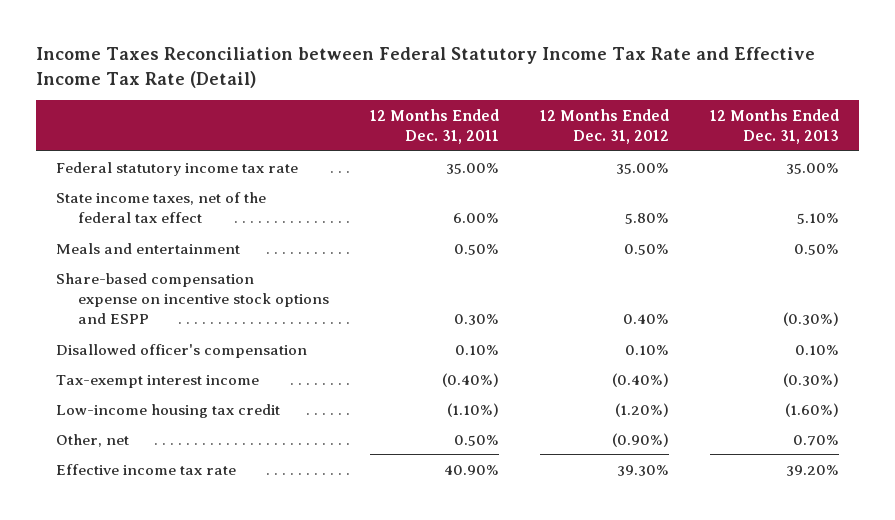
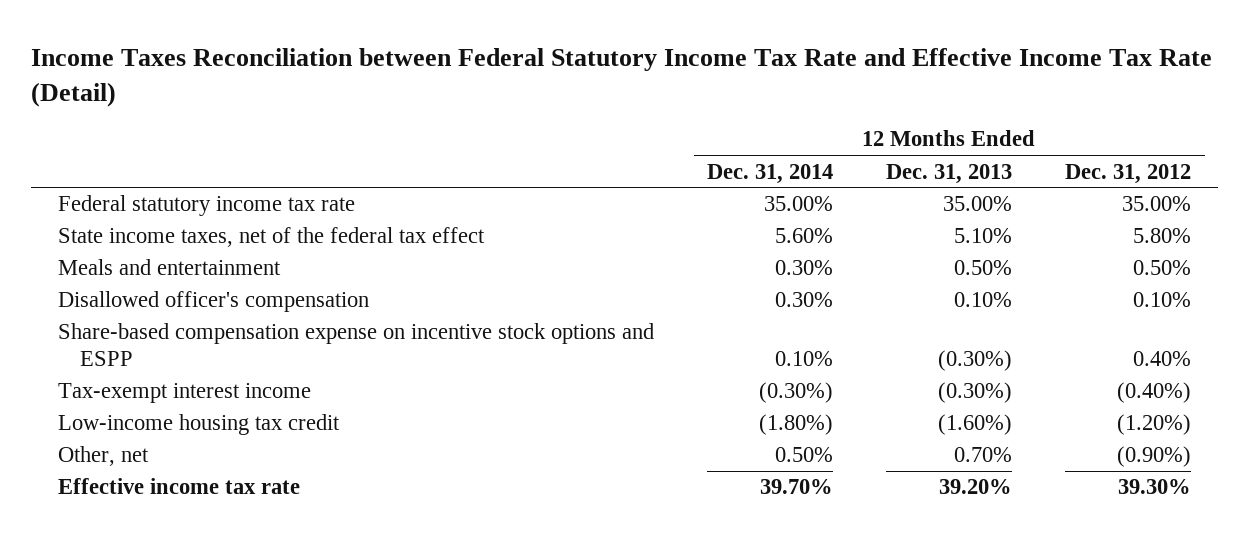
[370,108,500,145] 12 Months Ended Dec. 31, 2011 -> none
none -> [706,163,833,184] Dec. 31, 2014
[56,272,330,325] Share-based compensation expense on incentive stock options and ESPP -> [57,323,654,367] Share-based compensation expense on incentive stock options and ESPP

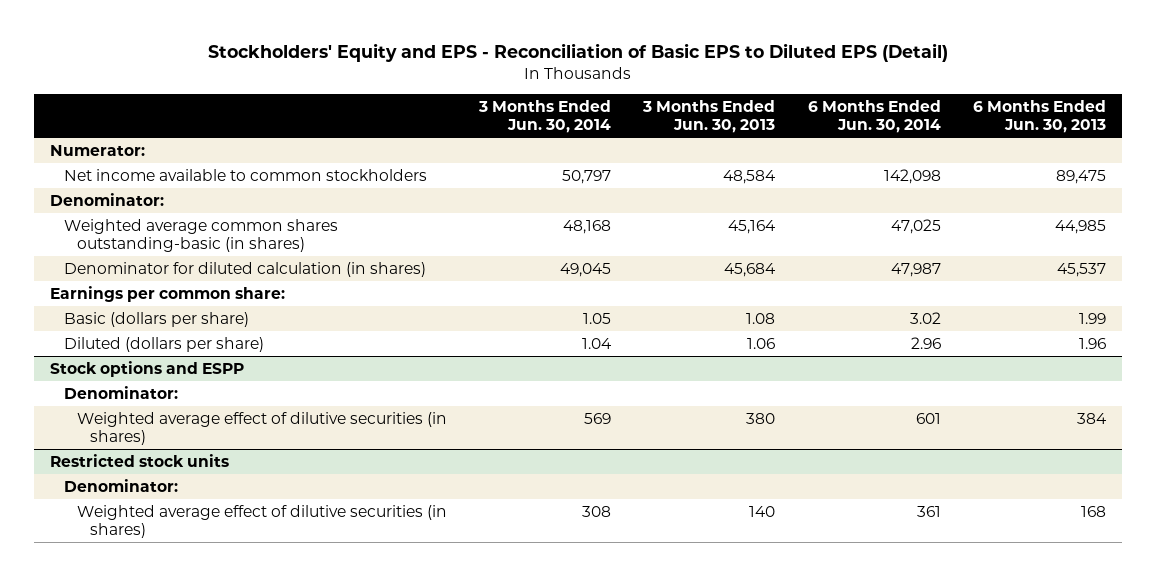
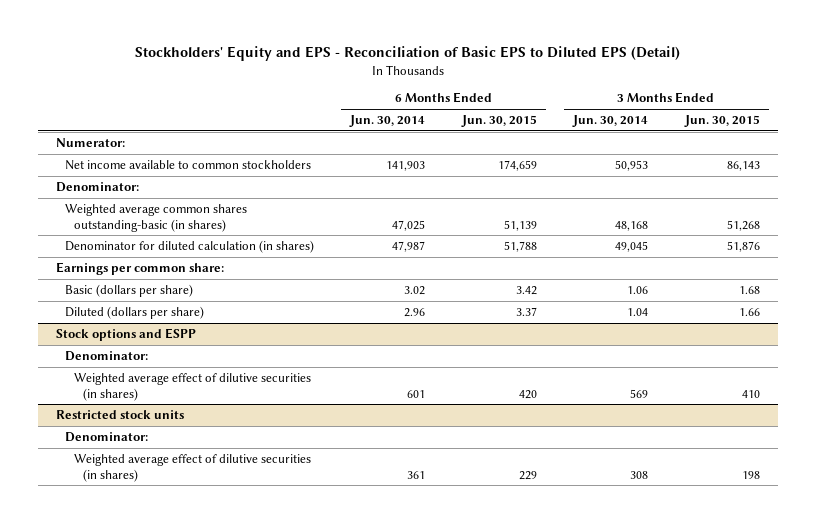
[642,100,776,134] 3 Months Ended Jun. 30, 2013 -> none
[972,100,1106,134] 6 Months Ended Jun. 30, 2013 -> none
none -> [460,115,537,128] Jun. 30, 2015
none -> [683,115,760,128] Jun. 30, 2015
[562,169,612,184] 50,797 -> [615,159,649,171] 50,953
[883,168,941,184] 142,098 -> [386,160,426,171] 141,903
[583,312,612,324] 1.05 -> [627,285,649,294] 1.06

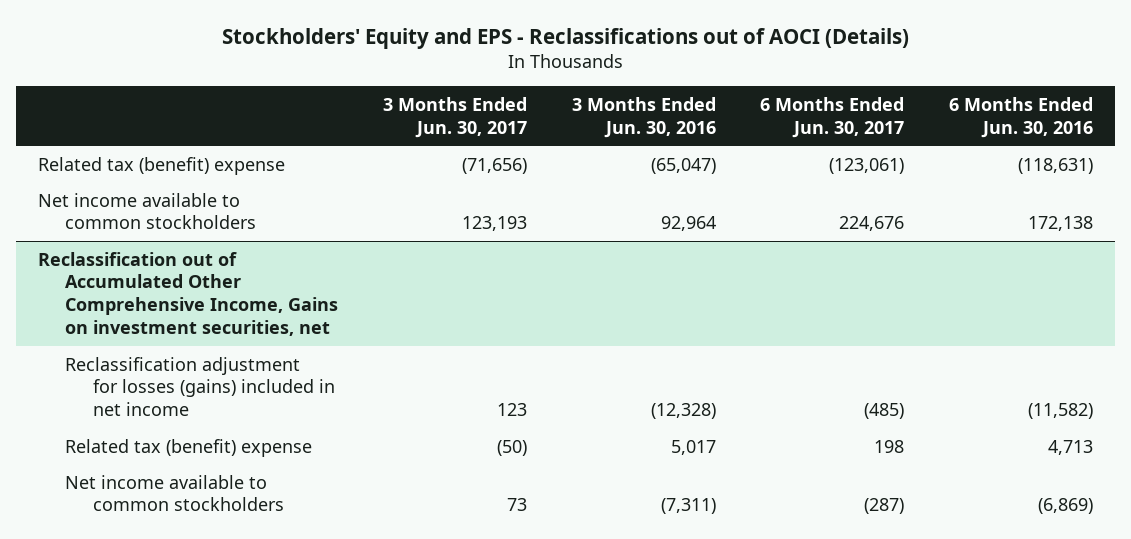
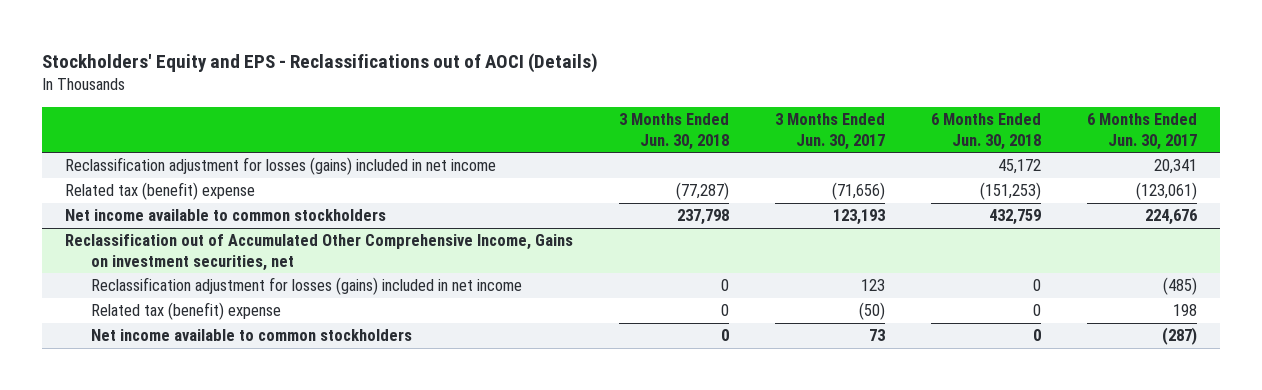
[571,96,716,138] 3 Months Ended Jun. 30, 2016 -> none
[949,96,1094,138] 6 Months Ended Jun. 30, 2016 -> none
none -> [618,113,729,150] 3 Months Ended Jun. 30, 2018
none -> [930,113,1041,150] 6 Months Ended Jun. 30, 2018
none -> [64,157,496,176] Reclassification adjustment for losses (gains) included in net income

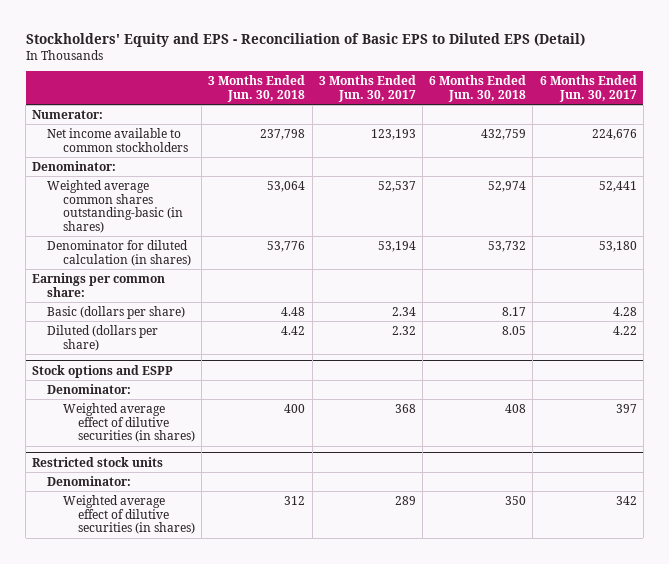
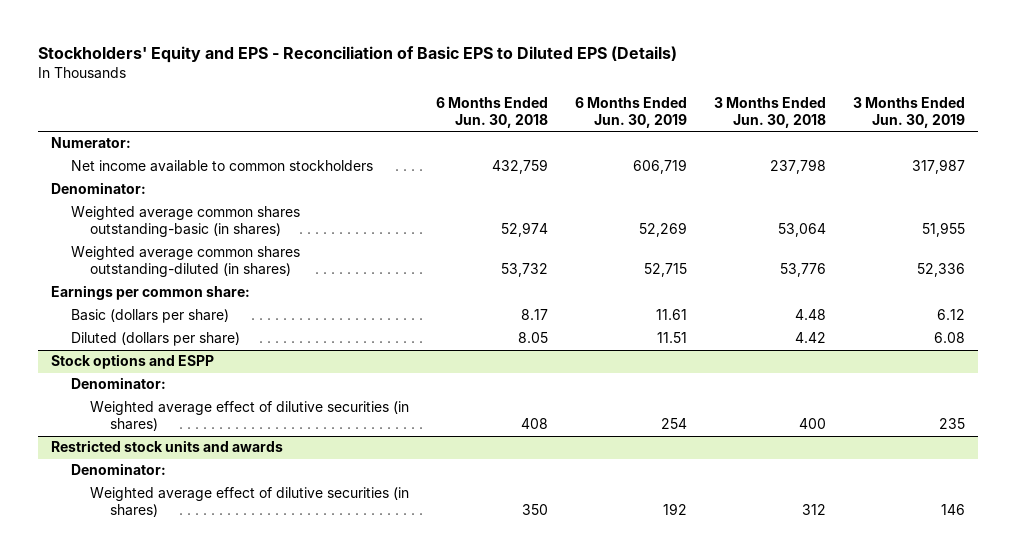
[25,32,585,47] Stockholders' Equity and EPS - Reconciliation of Basic EPS to Diluted EPS (Detail) -> [37,46,677,64] Stockholders' Equity and EPS - Reconciliation of Basic EPS to Diluted EPS (Details)
[318,75,416,103] 3 Months Ended Jun. 30, 2017 -> none
[539,75,637,103] 6 Months Ended Jun. 30, 2017 -> none
none -> [574,97,687,129] 6 Months Ended Jun. 30, 2019
none -> [852,97,965,129] 3 Months Ended Jun. 30, 2019
[47,239,191,266] Denominator for diluted calculation (in shares) -> [70,246,300,278] Weighted average common shares outstanding-diluted (in shares)
[32,456,164,467] Restricted stock units -> [50,440,283,453] Restricted stock units and awards

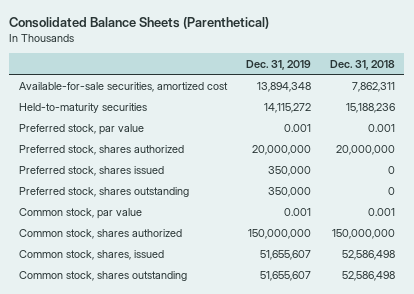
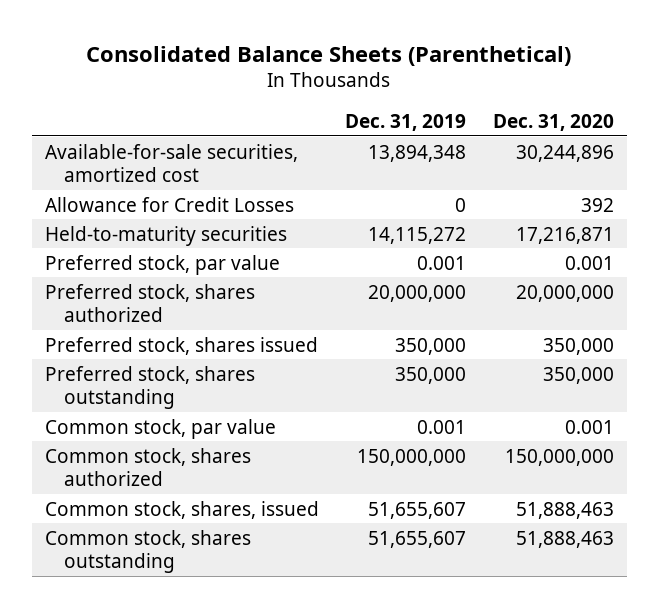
[329,59,395,70] Dec. 31, 2018 -> none
none -> [492,113,614,131] Dec. 31, 2020
none -> [44,196,294,212] Allowance for Credit Losses

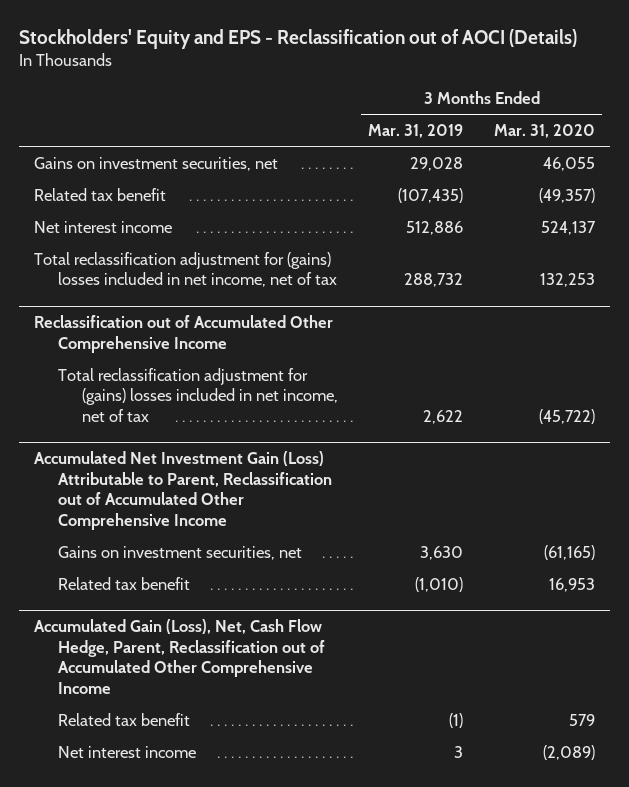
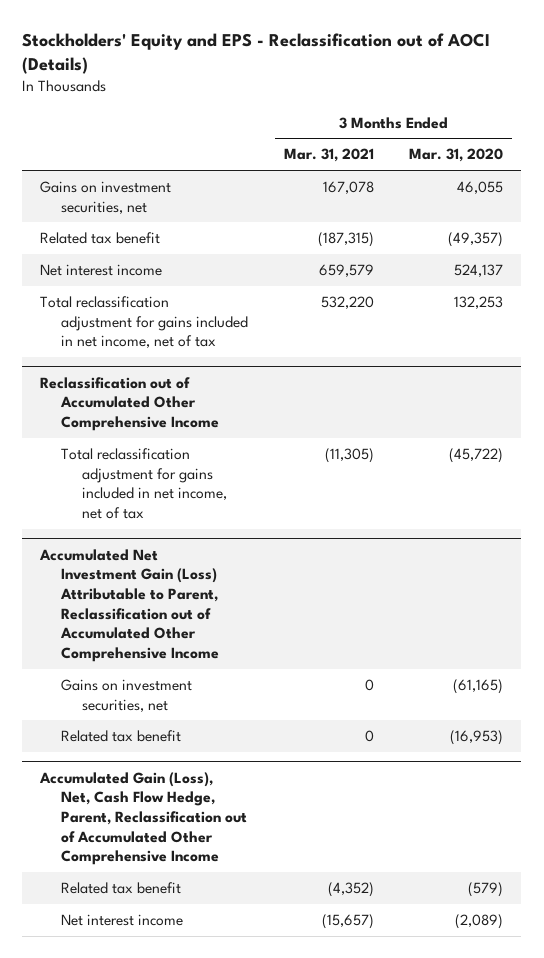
[368,124,464,139] Mar. 31, 2019 -> none
none -> [283,148,374,163] Mar. 31, 2021
[34,251,338,288] Total reclassification adjustment for (gains) losses included in net income, net of tax -> [40,296,249,349] Total reclassification adjustment for gains included in net income, net of tax
[58,367,339,423] Total reclassification adjustment for (gains) losses included in net income, net of tax -> [61,448,228,519] Total reclassification adjustment for gains included in net income, net of tax
[548,577,595,592] 16,953 -> [450,730,504,746] (16,953)
[568,713,595,726] 579 -> [468,882,504,898] (579)

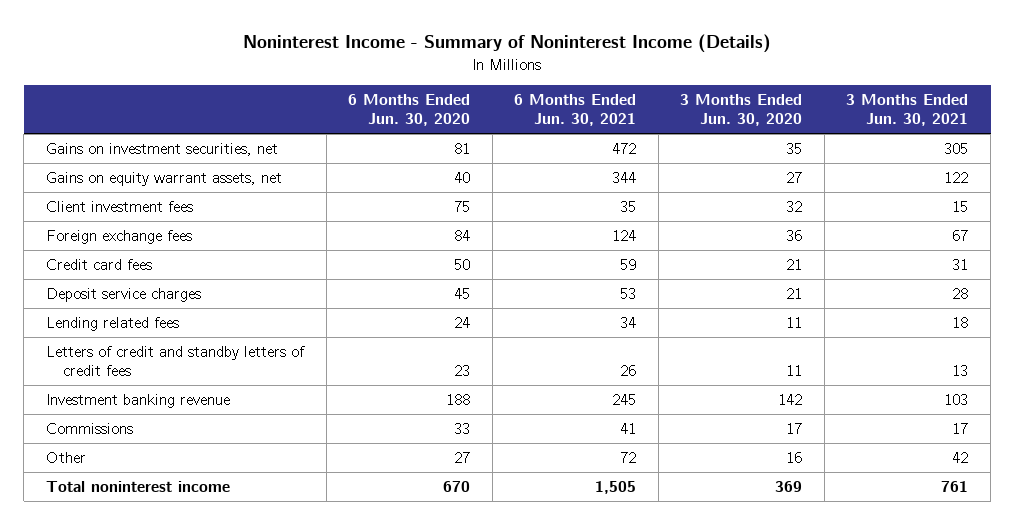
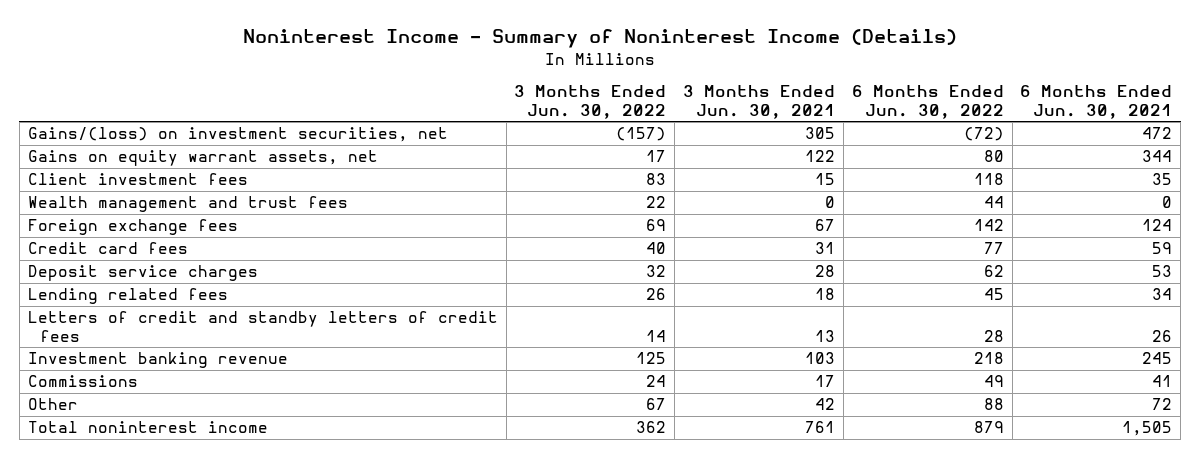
[348,94,471,127] 6 Months Ended Jun. 30, 2020 -> none
[680,94,803,127] 3 Months Ended Jun. 30, 2020 -> none
none -> [514,85,667,119] 3 Months Ended Jun. 30, 2022
none -> [851,85,1004,119] 6 Months Ended Jun. 30, 2022
[46,142,279,156] Gains on investment securities, net -> [27,127,448,143] Gains/(loss) on investment securities, net
none -> [27,196,348,213] Wealth management and trust fees

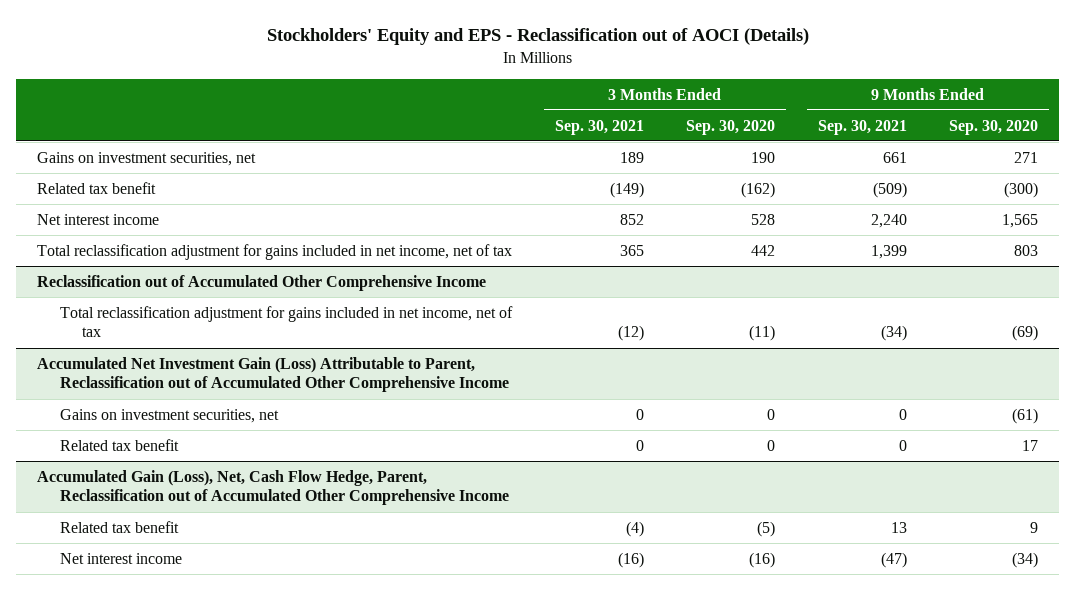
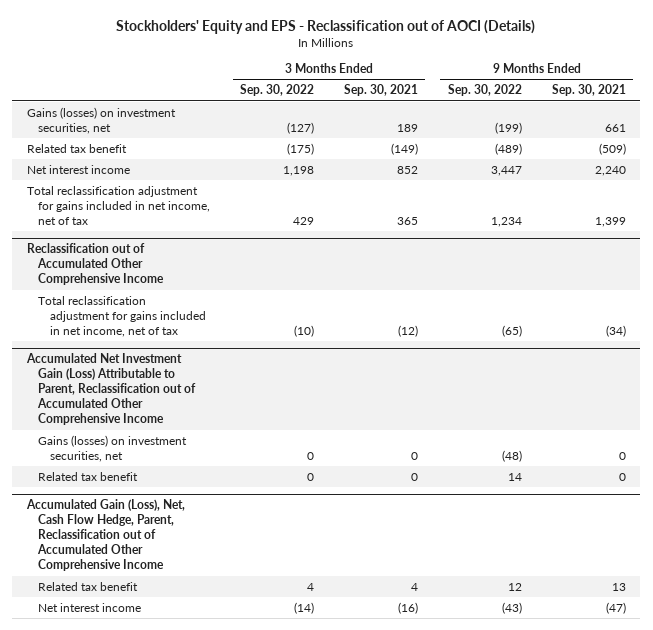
[686,119,776,135] Sep. 30, 2020 -> none
[948,119,1038,135] Sep. 30, 2020 -> none
none -> [240,84,315,97] Sep. 30, 2022
none -> [447,84,522,97] Sep. 30, 2022
[37,151,257,166] Gains on investment securities, net -> [27,106,177,134] Gains (losses) on investment securities, net
[59,408,279,423] Gains on investment securities, net -> [38,434,188,462] Gains (losses) on investment securities, net
[625,520,644,537] (4) -> [410,582,418,591] 4

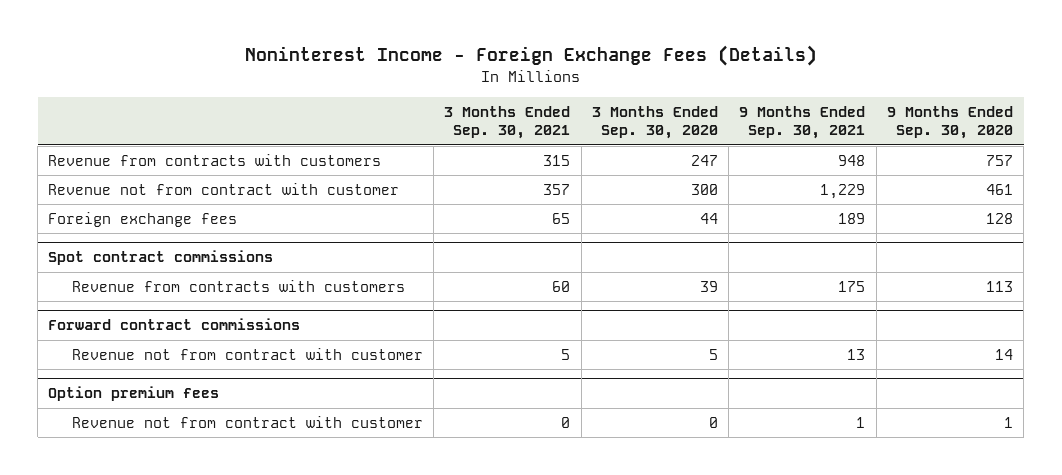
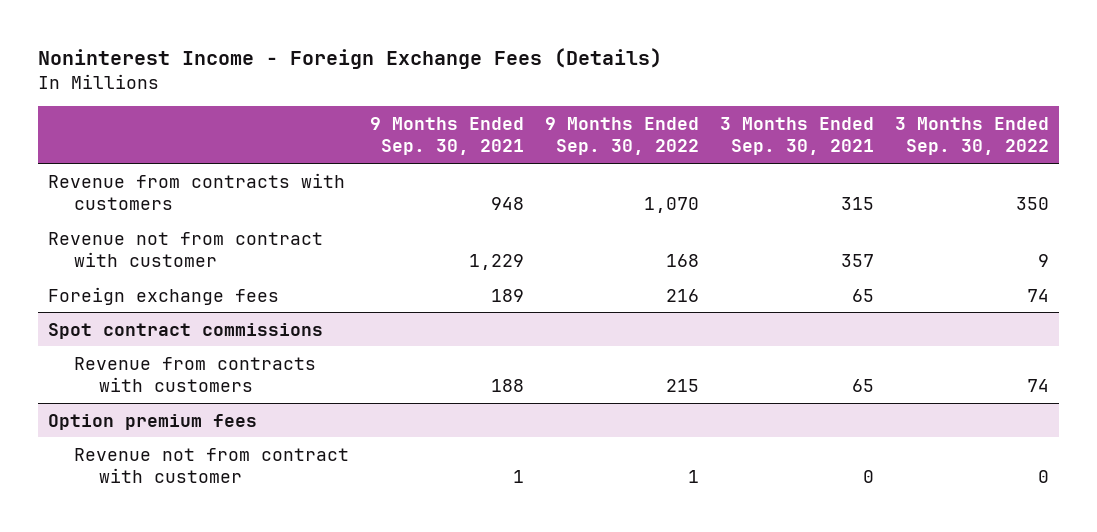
[591,105,718,140] 3 Months Ended Sep. 30, 2020 -> none
[887,105,1014,140] 9 Months Ended Sep. 30, 2020 -> none
none -> [544,116,699,156] 9 Months Ended Sep. 30, 2022
none -> [894,116,1049,156] 3 Months Ended Sep. 30, 2022
[48,318,301,331] Forward contract commissions -> none
[71,347,423,360] Revenue not from contract with customer -> none
[552,280,571,292] 60 -> [851,378,874,392] 65
[838,280,866,292] 175 -> [490,378,524,392] 188

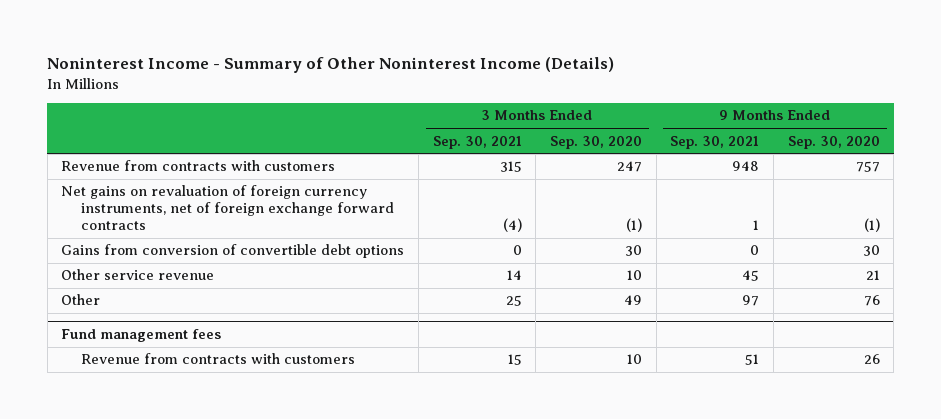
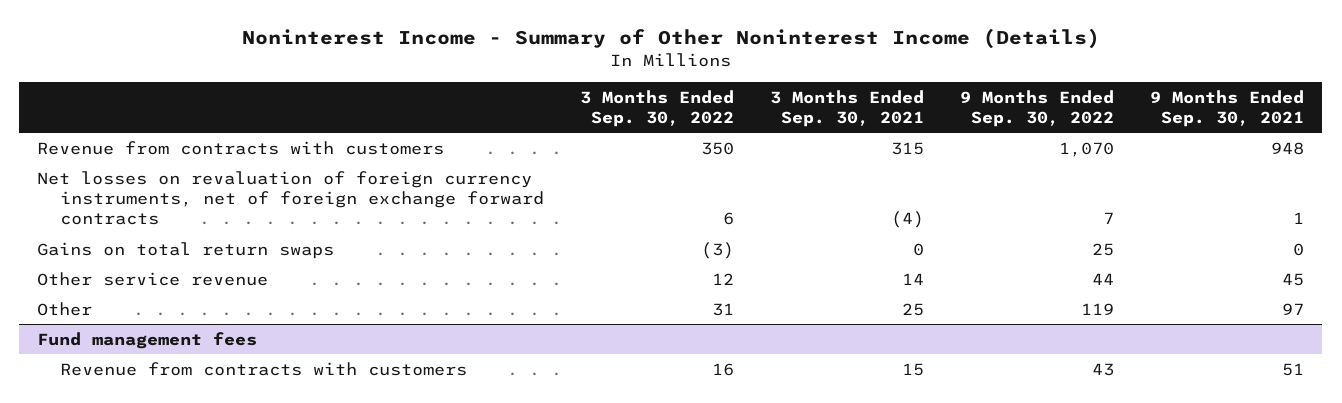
[549,135,642,149] Sep. 30, 2020 -> none
[787,135,880,149] Sep. 30, 2020 -> none
none -> [580,89,735,127] 3 Months Ended Sep. 30, 2022
none -> [960,89,1115,127] 9 Months Ended Sep. 30, 2022
[61,244,405,259] Gains from conversion of convertible debt options -> none
[61,185,394,231] Net gains on revaluation of foreign currency instruments, net of foreign exchange forward contracts -> [37,170,545,226] Net losses on revaluation of foreign currency instruments, net of foreign exchange forward contracts
none -> [37,241,335,259] Gains on total return swaps

